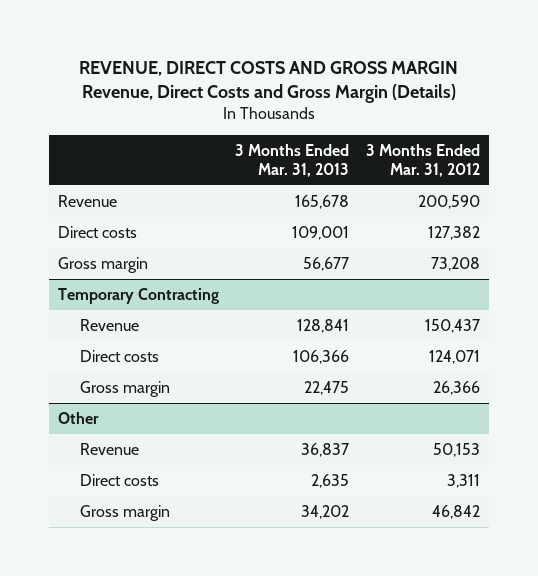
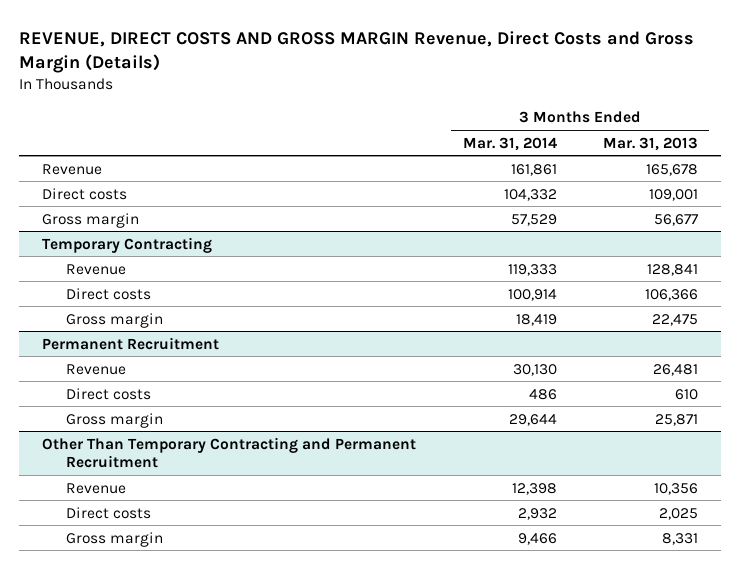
[366,144,481,177] 3 Months Ended Mar. 31, 2012 -> none
none -> [462,136,557,151] Mar. 31, 2014
[57,411,99,424] Other -> none
none -> [42,336,220,350] Permanent Recruitment
[301,442,350,457] 36,837 -> [652,363,698,376] 26,481
[311,473,350,488] 2,635 -> [674,388,698,400] 610
[301,504,350,519] 34,202 -> [654,413,698,426] 25,871
none -> [42,436,417,469] Other Than Temporary Contracting and Permanent Recruitment
none -> [65,482,126,494] Revenue
none -> [65,506,151,519] Direct costs
none -> [65,531,163,547] Gross margin

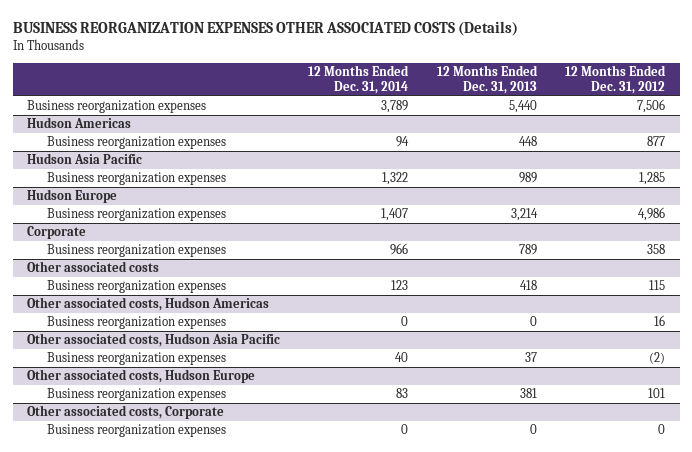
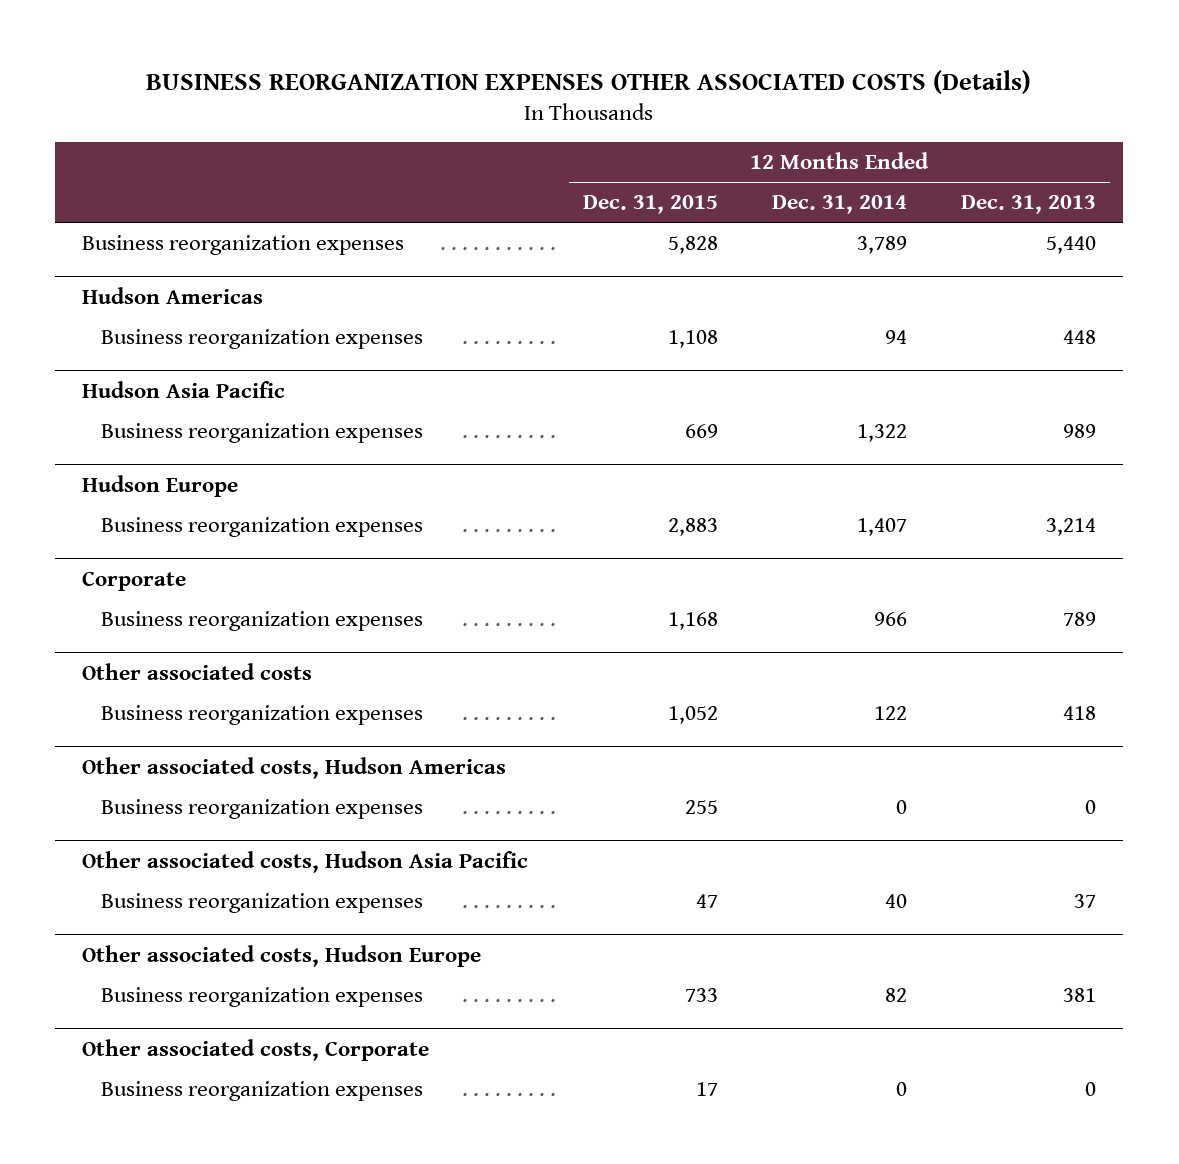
[565,65,667,95] 12 Months Ended Dec. 31, 2012 -> none
none -> [582,195,718,215] Dec. 31, 2015
[391,280,409,291] 123 -> [873,705,907,720] 122
[396,388,409,399] 83 -> [884,987,907,1002] 82

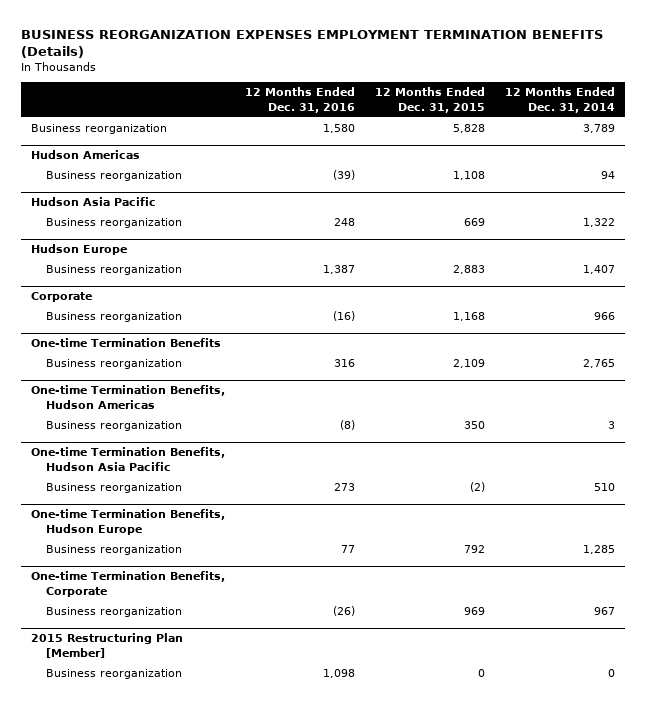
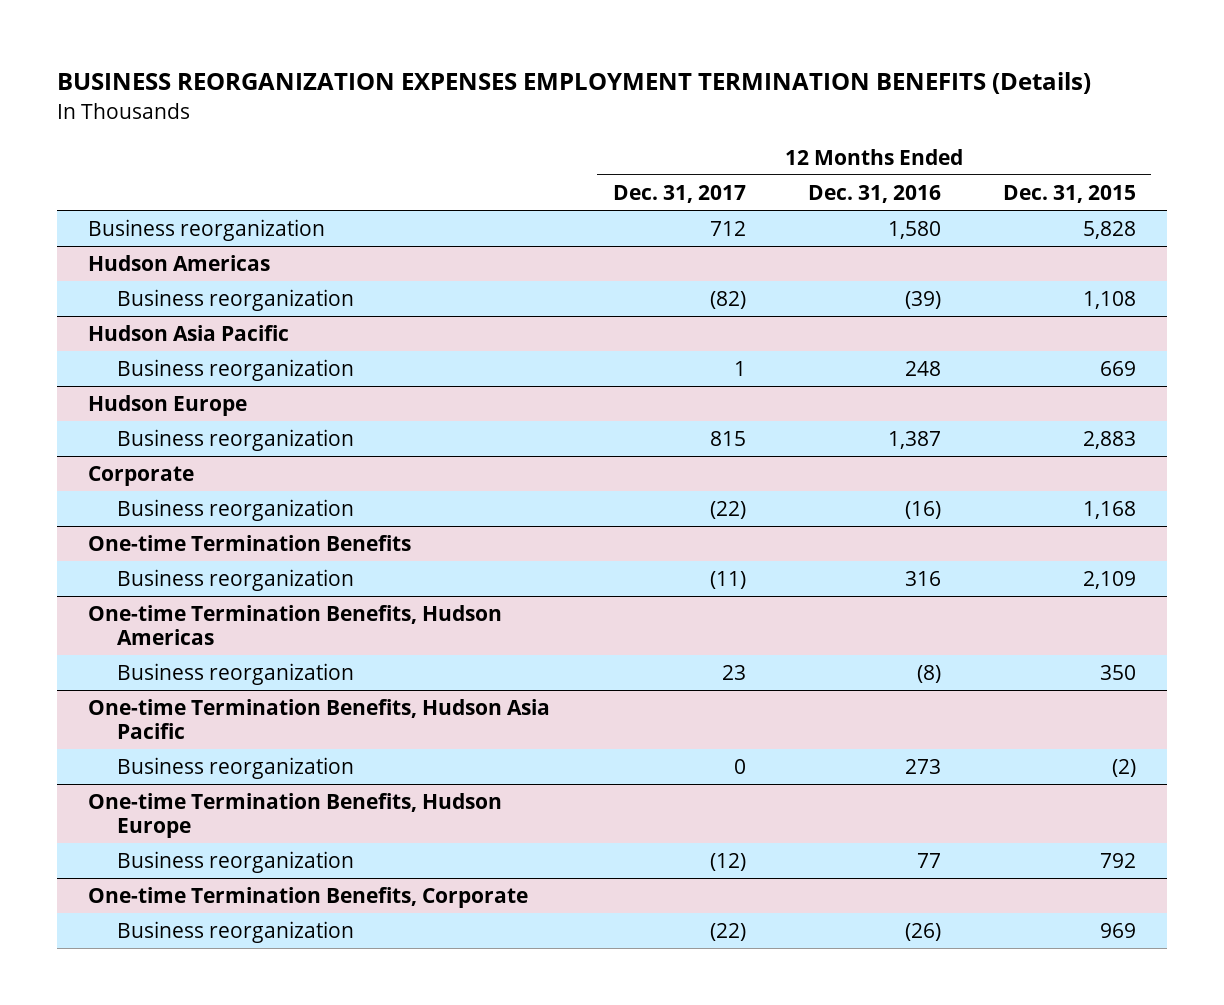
[504,87,615,113] 12 Months Ended Dec. 31, 2014 -> none
none -> [612,184,746,203] Dec. 31, 2017
[31,633,184,658] 2015 Restructuring Plan [Member] -> none
[45,669,182,680] Business reorganization -> none

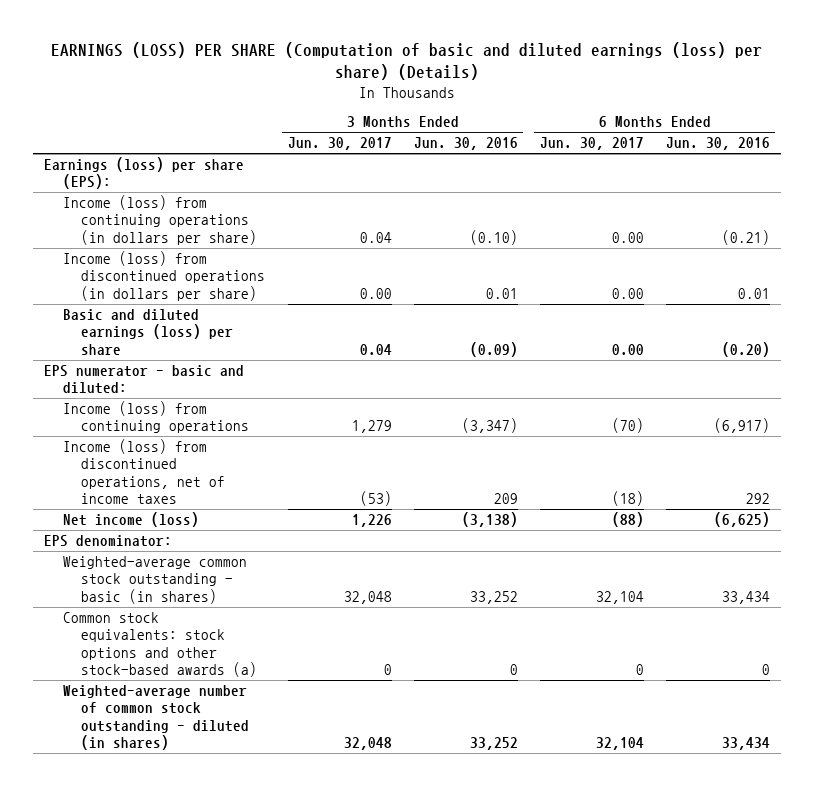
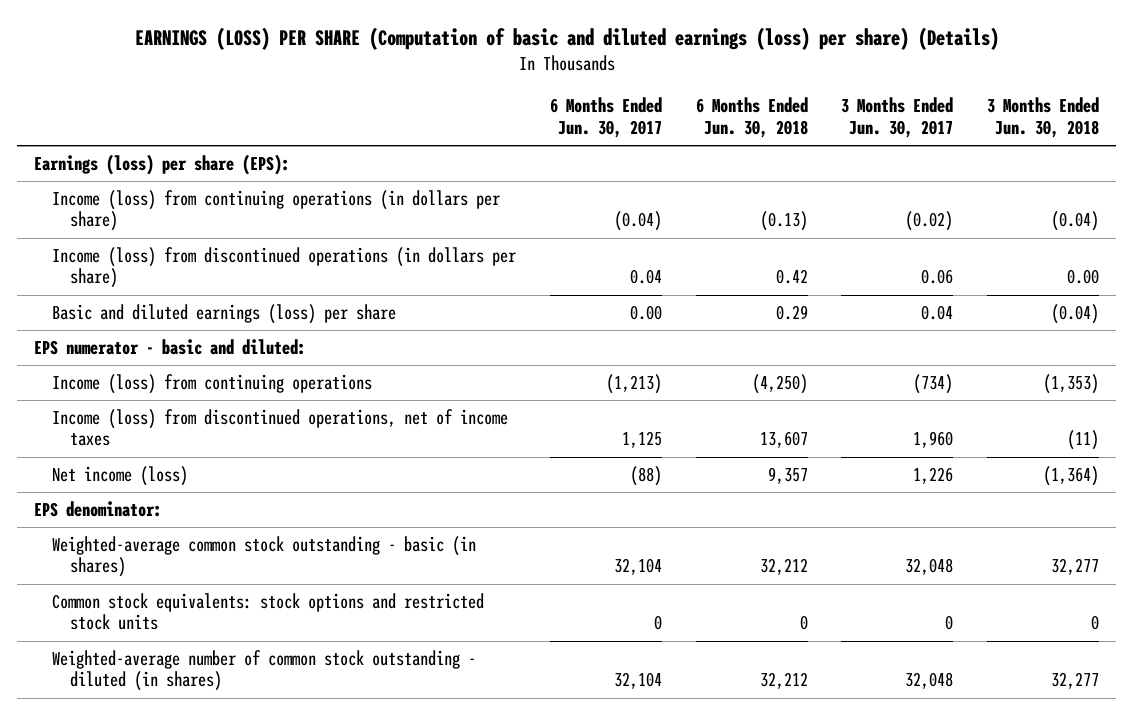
[413,137,518,151] Jun. 30, 2016 -> none
[665,137,770,151] Jun. 30, 2016 -> none
none -> [695,97,808,138] 6 Months Ended Jun. 30, 2018
none -> [987,97,1100,138] 3 Months Ended Jun. 30, 2018
[359,231,392,243] 0.04 -> [905,211,954,232] (0.02)
[611,231,644,243] 0.00 -> [613,211,662,232] (0.04)
[359,287,392,299] 0.00 -> [921,269,954,285] 0.06
[611,287,644,299] 0.00 -> [629,269,662,285] 0.04
[351,420,392,434] 1,279 -> [913,374,954,395] (734)
[611,418,644,434] (70) -> [605,374,662,395] (1,213)
[359,491,392,507] (53) -> [913,431,954,449] 1,960
[611,491,644,507] (18) -> [621,431,662,449] 1,125
[62,612,258,678] Common stock equivalents: stock options and other stock-based awards (a) -> [51,593,484,631] Common stock equivalents: stock options and restricted stock units

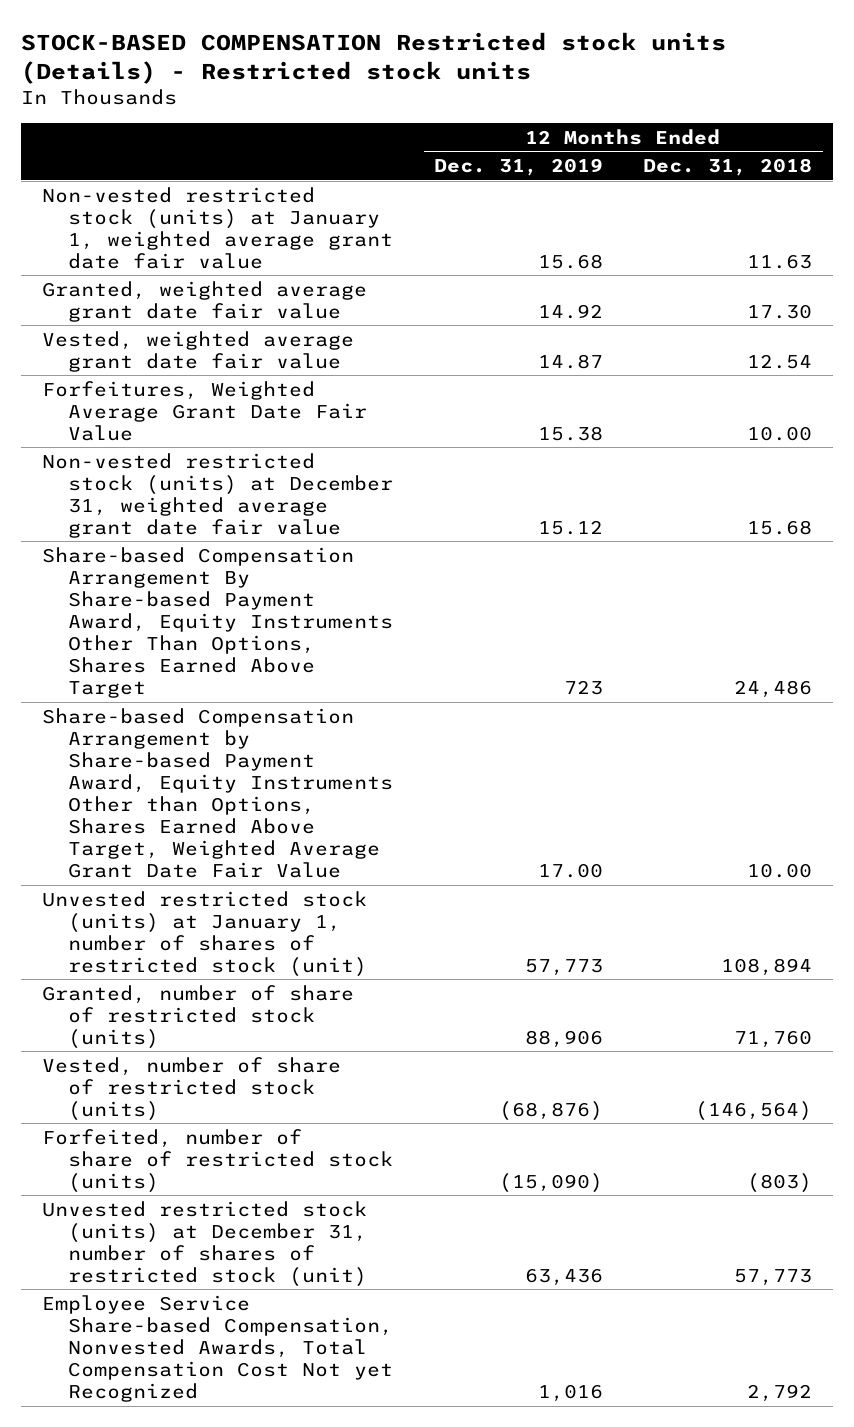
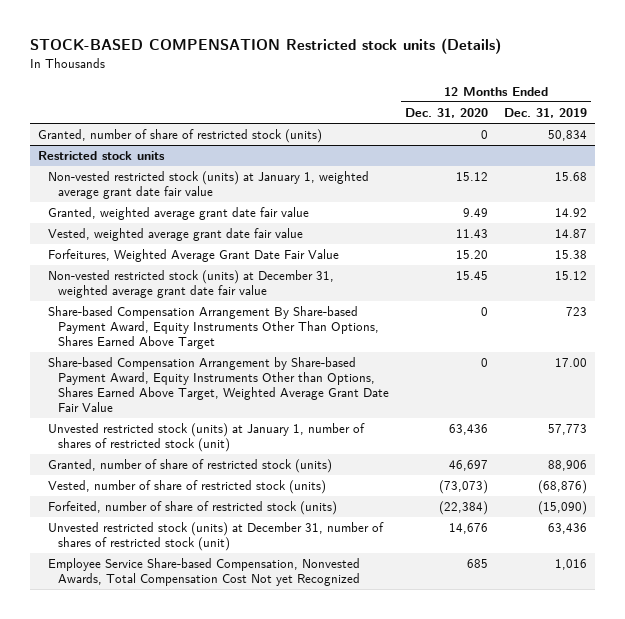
[21,32,727,85] STOCK-BASED COMPENSATION Restricted stock units (Details) - Restricted stock units -> [30,38,502,55] STOCK-BASED COMPENSATION Restricted stock units (Details)
[643,157,813,176] Dec. 31, 2018 -> none
none -> [404,108,488,119] Dec. 31, 2020
none -> [38,129,323,144] Granted, number of share of restricted stock (units)
none -> [38,151,166,161] Restricted stock units

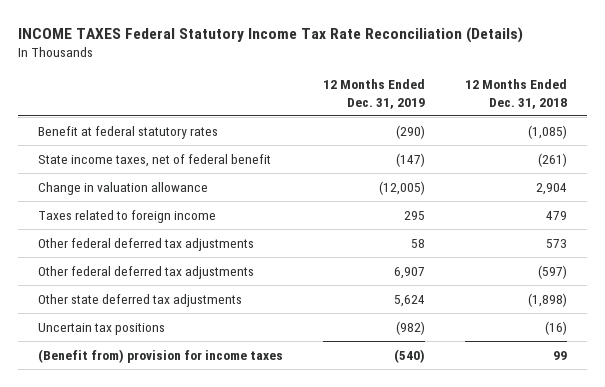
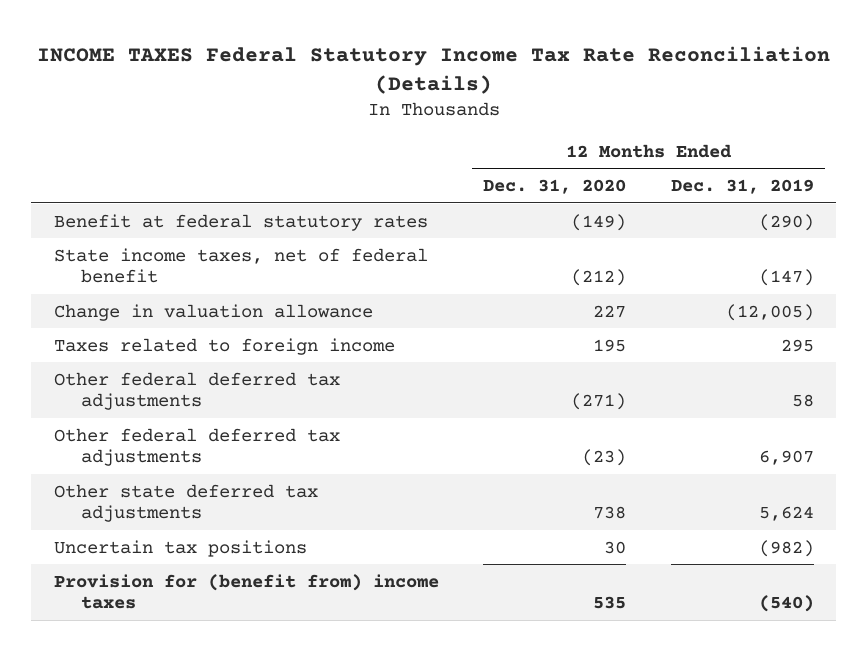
[464,79,567,109] 12 Months Ended Dec. 31, 2018 -> none
none -> [483,178,627,194] Dec. 31, 2020
[37,348,283,363] (Benefit from) provision for income taxes -> [53,573,439,610] Provision for (benefit from) income taxes

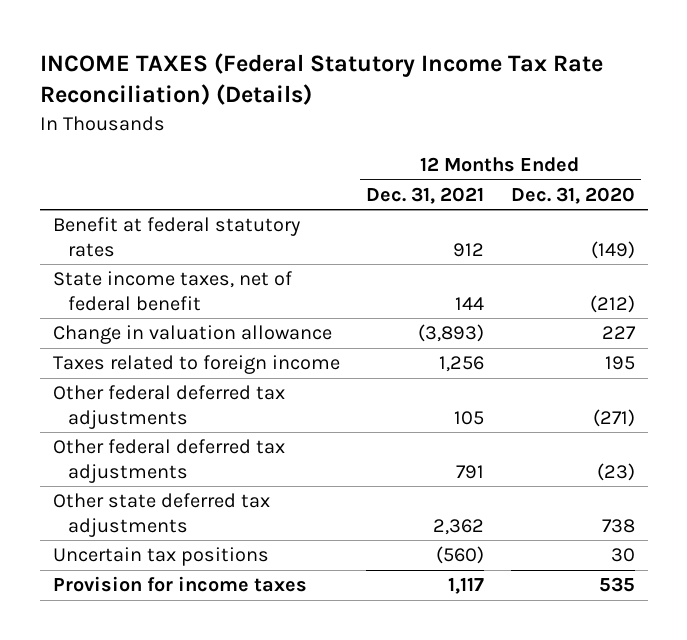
[36,45,830,94] INCOME TAXES Federal Statutory Income Tax Rate Reconciliation (Details) -> [39,52,603,106] INCOME TAXES (Federal Statutory Income Tax Rate Reconciliation) (Details)
[670,178,814,194] Dec. 31, 2019 -> none
none -> [366,186,485,204] Dec. 31, 2021
[53,573,439,610] Provision for (benefit from) income taxes -> [52,576,307,593] Provision for income taxes

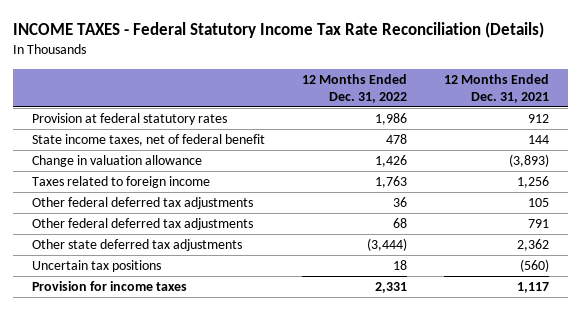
[39,52,603,106] INCOME TAXES (Federal Statutory Income Tax Rate Reconciliation) (Details) -> [12,22,544,39] INCOME TAXES - Federal Statutory Income Tax Rate Reconciliation (Details)
[510,186,635,204] Dec. 31, 2020 -> none
none -> [301,73,407,103] 12 Months Ended Dec. 31, 2022
[52,217,300,257] Benefit at federal statutory rates -> [31,113,227,126] Provision at federal statutory rates

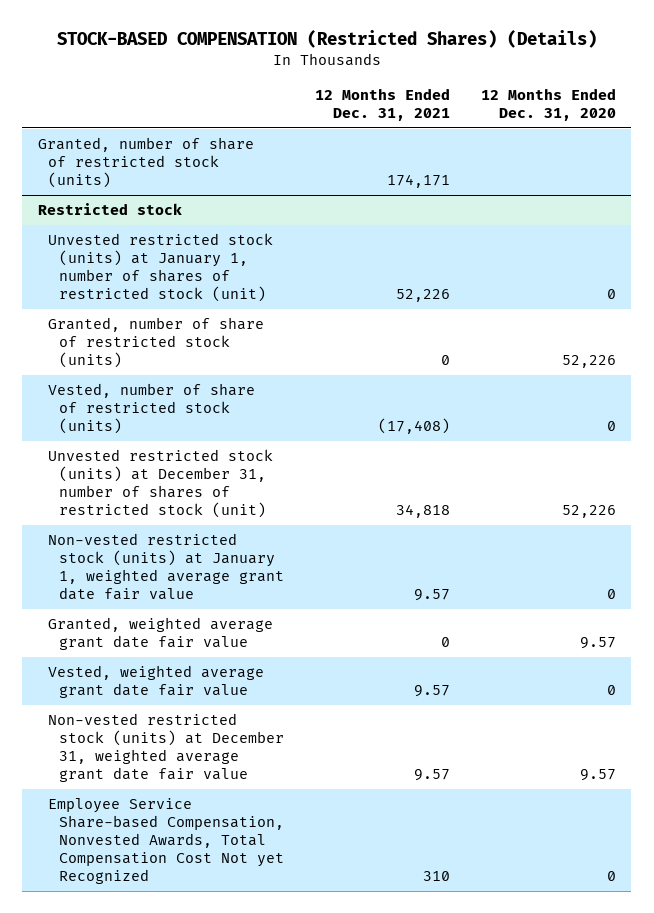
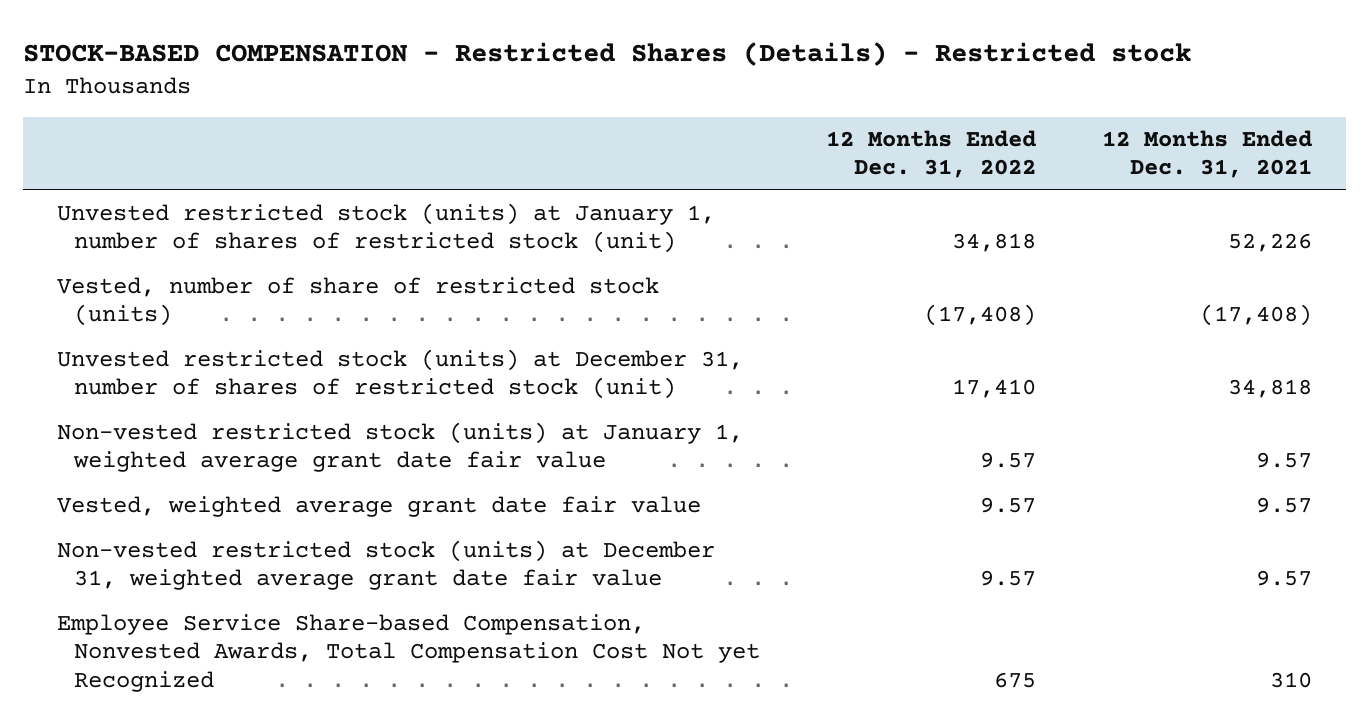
[56,30,597,49] STOCK-BASED COMPENSATION (Restricted Shares) (Details) -> [23,41,1192,66] STOCK-BASED COMPENSATION - Restricted Shares (Details) - Restricted stock
[480,87,616,121] 12 Months Ended Dec. 31, 2020 -> none
none -> [826,130,1037,179] 12 Months Ended Dec. 31, 2022
[37,136,254,189] Granted, number of share of restricted stock (units) -> none
[37,202,182,215] Restricted stock -> none
[48,316,265,369] Granted, number of share of restricted stock (units) -> none
[48,616,274,651] Granted, weighted average grant date fair value -> none

